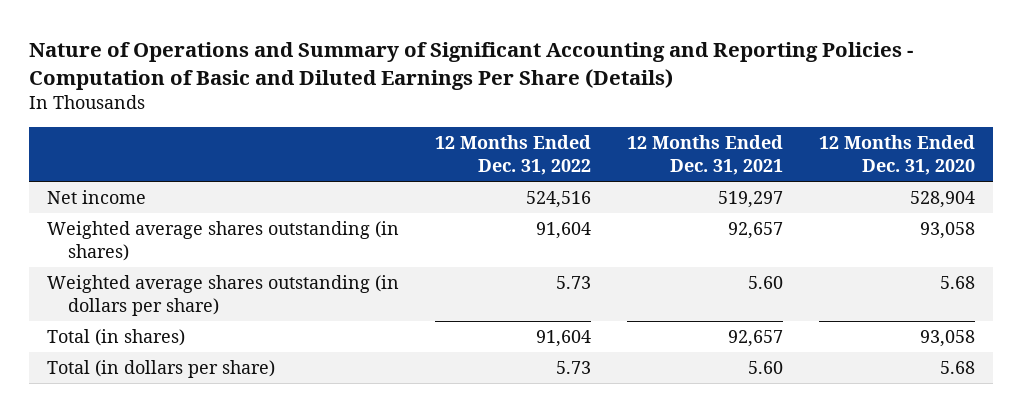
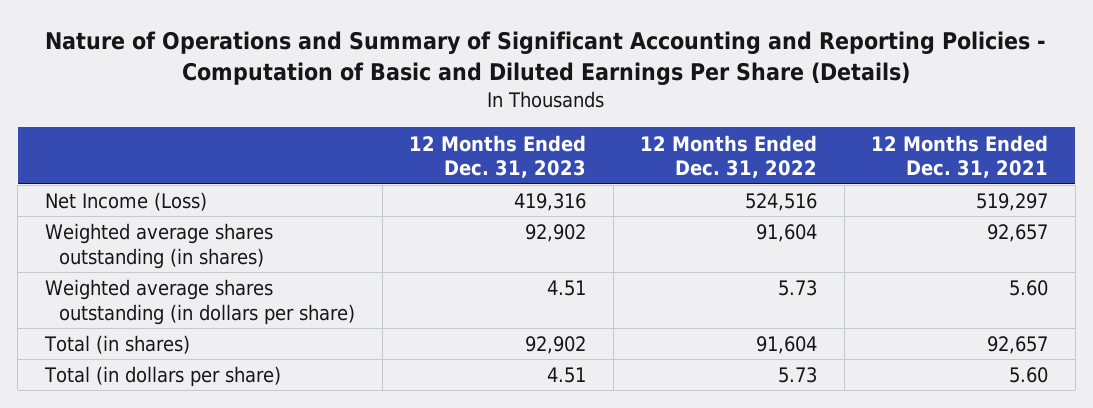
[819,135,976,176] 12 Months Ended Dec. 31, 2020 -> none
none -> [409,134,587,179] 12 Months Ended Dec. 31, 2023
[47,190,147,205] Net income -> [44,192,207,212] Net Income (Loss)

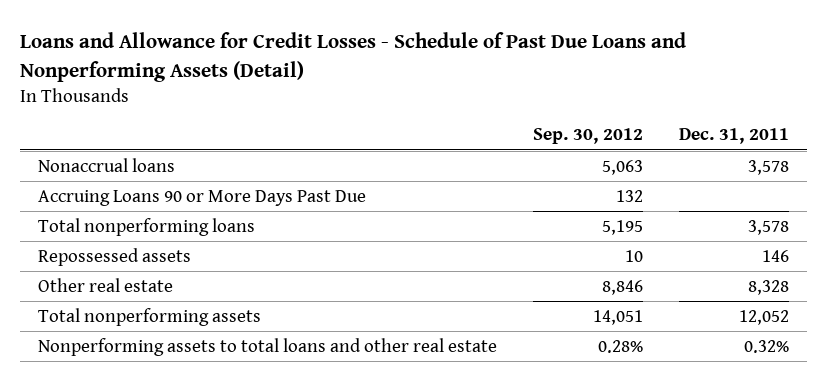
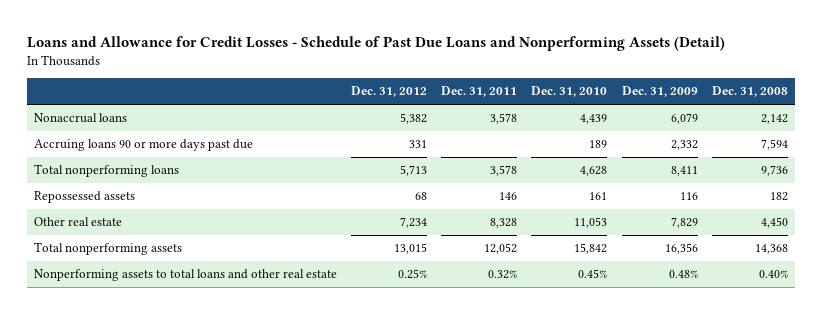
[532,128,643,145] Sep. 30, 2012 -> none
none -> [350,86,427,98] Dec. 31, 2012
none -> [531,86,608,98] Dec. 31, 2010
none -> [621,86,698,98] Dec. 31, 2009
none -> [711,86,788,98] Dec. 31, 2008
[38,189,367,206] Accruing Loans 90 or More Days Past Due -> [33,139,253,152] Accruing loans 90 or more days past due

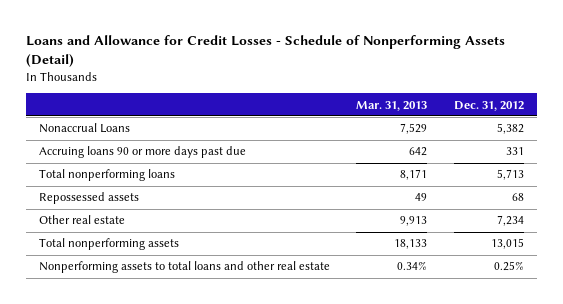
[26,35,725,51] Loans and Allowance for Credit Losses - Schedule of Past Due Loans and Nonperforming Assets (Detail) -> [26,35,506,68] Loans and Allowance for Credit Losses - Schedule of Nonperforming Assets (Detail)
[441,86,518,98] Dec. 31, 2011 -> none
[531,86,608,98] Dec. 31, 2010 -> none
[621,86,698,98] Dec. 31, 2009 -> none
[711,86,788,98] Dec. 31, 2008 -> none
none -> [356,100,428,111] Mar. 31, 2013
[33,113,127,124] Nonaccrual loans -> [39,123,131,134] Nonaccrual Loans

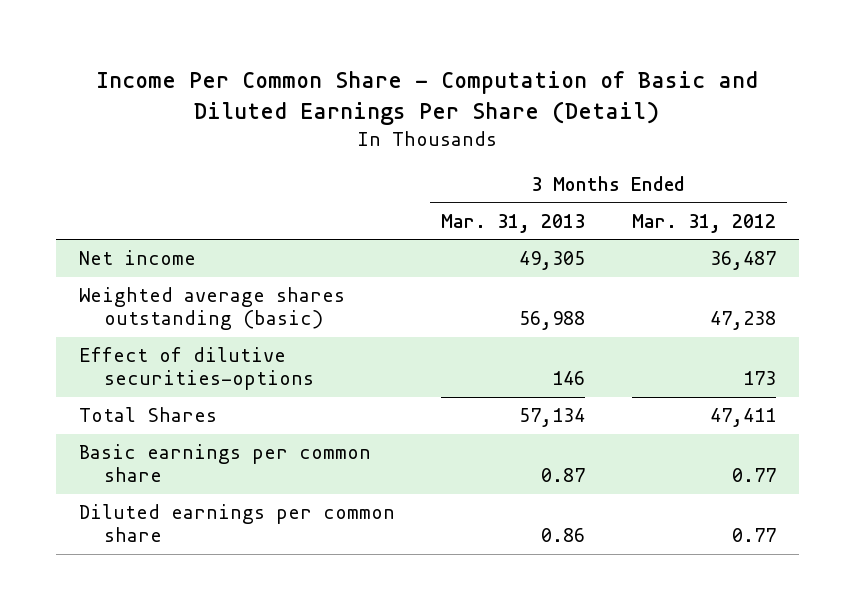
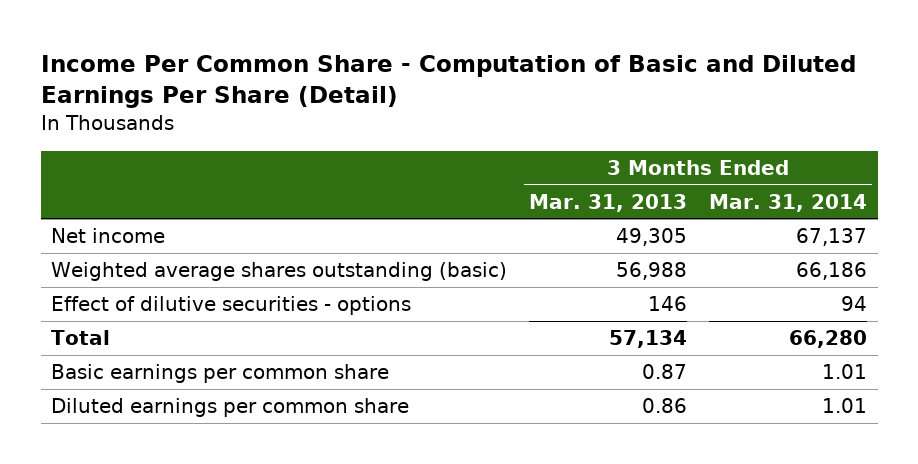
[631,213,776,233] Mar. 31, 2012 -> none
none -> [708,193,867,212] Mar. 31, 2014
[79,347,314,391] Effect of dilutive securities-options -> [51,296,412,316] Effect of dilutive securities - options
[79,407,218,423] Total Shares -> [51,330,111,346] Total

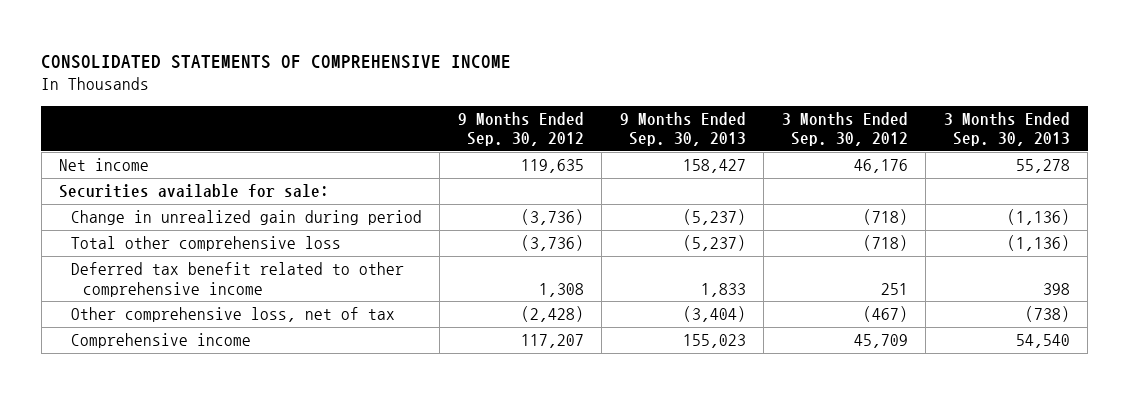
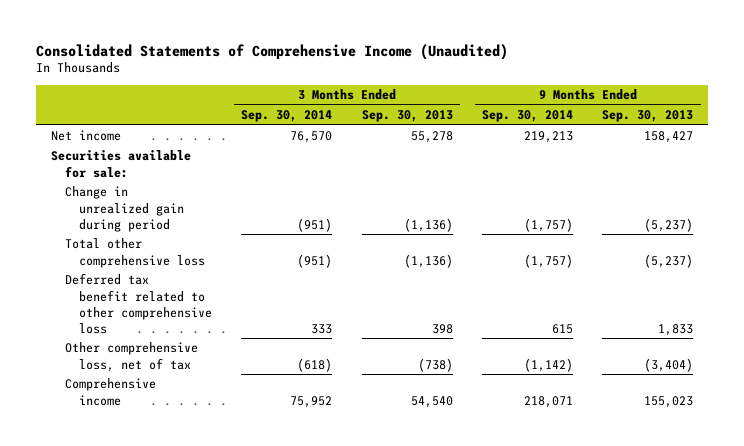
[41,54,512,69] CONSOLIDATED STATEMENTS OF COMPREHENSIVE INCOME -> [36,43,509,60] Consolidated Statements of Comprehensive Income (Unaudited)
[457,111,584,147] 9 Months Ended Sep. 30, 2012 -> none
[781,111,908,147] 3 Months Ended Sep. 30, 2012 -> none
none -> [241,110,333,123] Sep. 30, 2014
none -> [482,110,574,123] Sep. 30, 2014
[70,262,404,297] Deferred tax benefit related to other comprehensive income -> [64,273,212,334] Deferred tax benefit related to other comprehensive loss

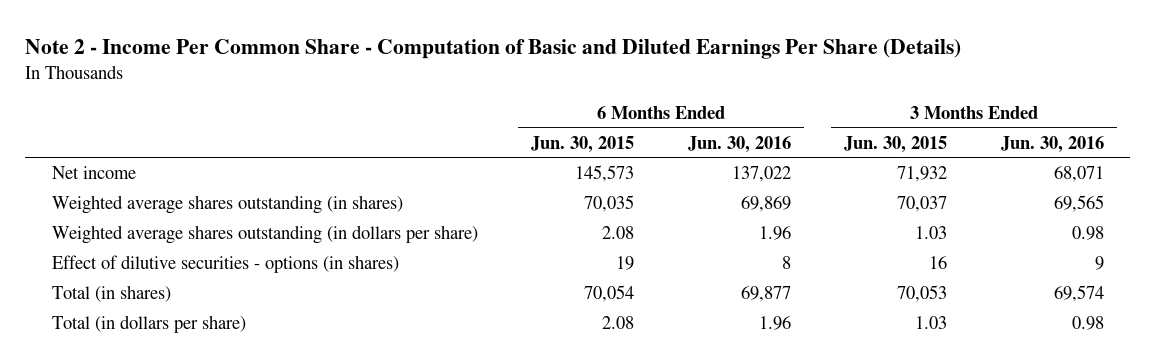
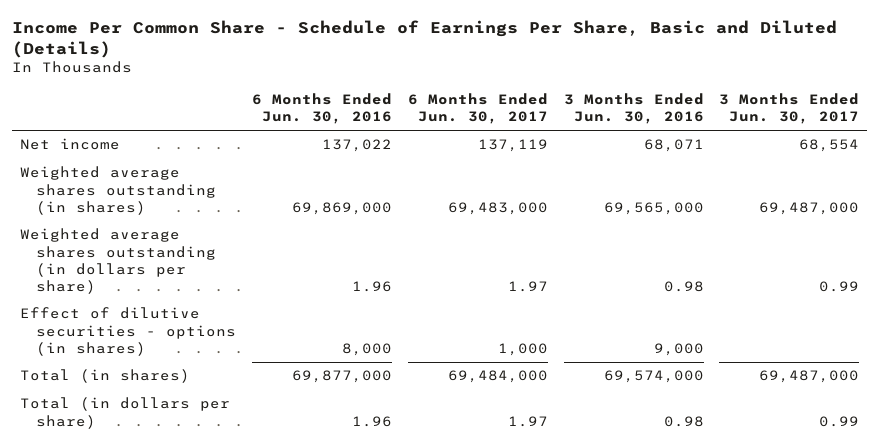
[24,38,961,59] Note 2 - Income Per Common Share - Computation of Basic and Diluted Earnings Per Share (Details) -> [12,20,838,58] Income Per Common Share - Schedule of Earnings Per Share, Basic and Diluted (Details)
[531,135,635,153] Jun. 30, 2015 -> none
[844,135,948,153] Jun. 30, 2015 -> none
none -> [407,92,548,125] 6 Months Ended Jun. 30, 2017
none -> [719,92,860,125] 3 Months Ended Jun. 30, 2017
[740,196,791,213] 69,869 -> [291,202,392,216] 69,869,000
[1053,195,1104,213] 69,565 -> [603,202,704,216] 69,565,000
[781,256,791,270] 8 -> [341,343,392,357] 8,000
[1094,256,1104,271] 9 -> [653,343,704,357] 9,000
[740,286,791,303] 69,877 -> [291,370,392,384] 69,877,000
[1053,285,1104,303] 69,574 -> [603,370,704,384] 69,574,000

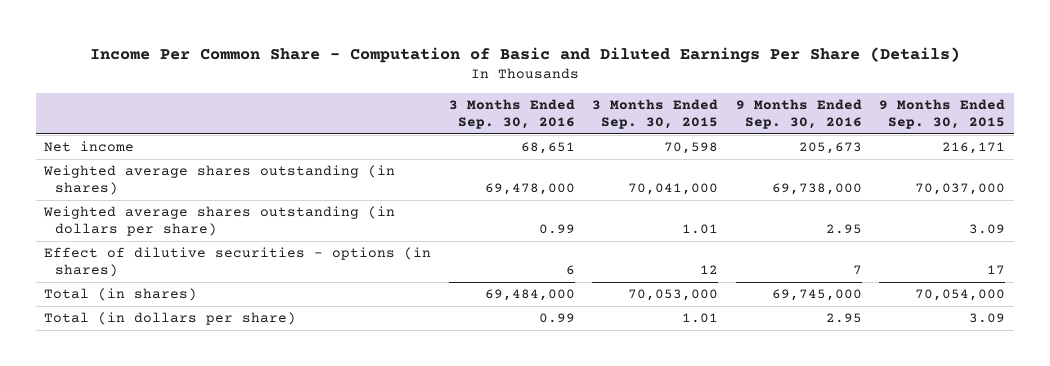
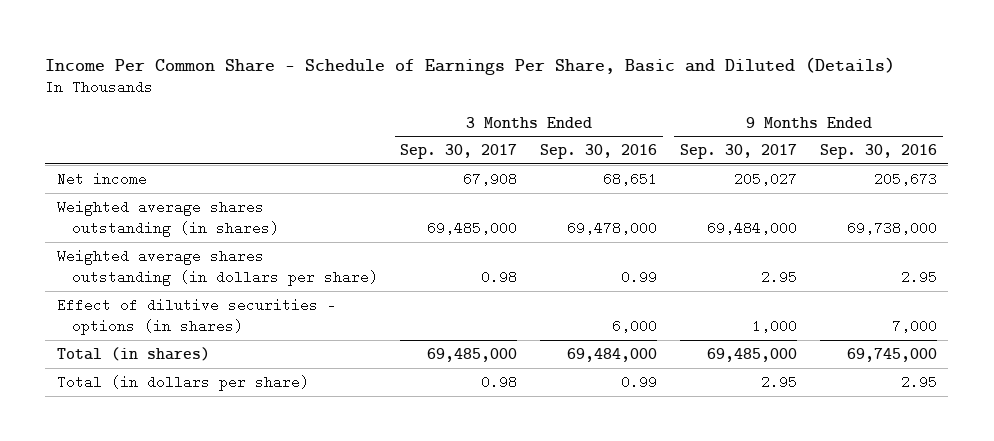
[89,46,960,63] Income Per Common Share - Computation of Basic and Diluted Earnings Per Share (Details) -> [45,56,896,75] Income Per Common Share - Schedule of Earnings Per Share, Basic and Diluted (Details)
[592,99,719,130] 3 Months Ended Sep. 30, 2015 -> none
[879,99,1006,130] 9 Months Ended Sep. 30, 2015 -> none
none -> [400,144,518,160] Sep. 30, 2017
none -> [680,144,798,160] Sep. 30, 2017
[565,265,575,276] 6 -> [612,318,658,333] 6,000
[852,265,862,276] 7 -> [891,318,937,333] 7,000

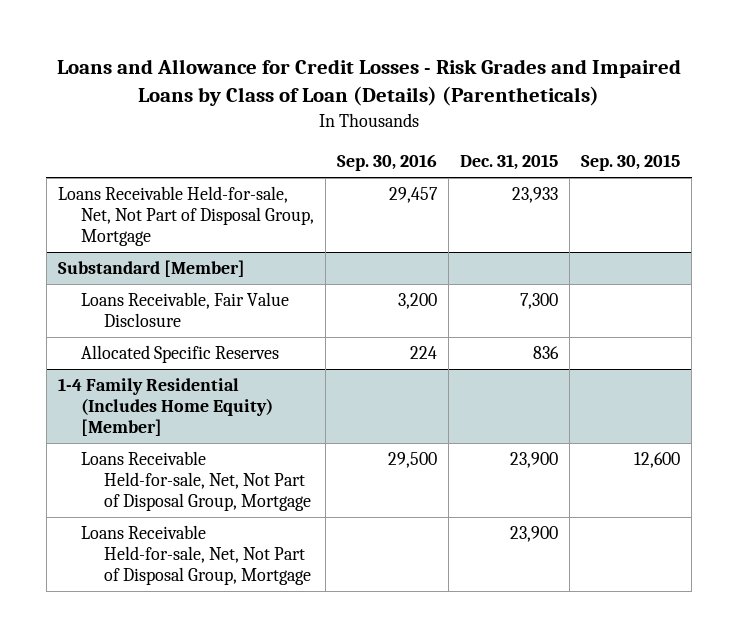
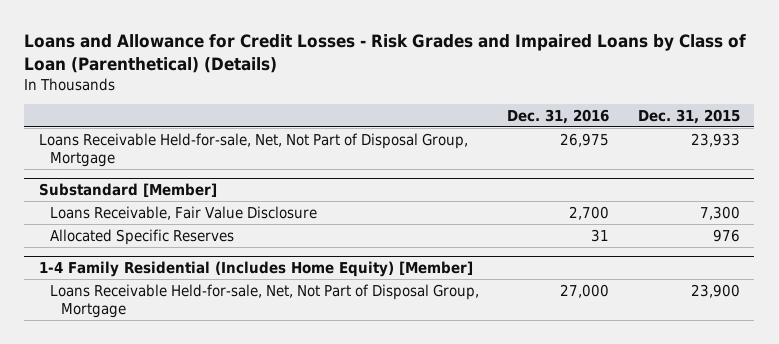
[56,59,681,107] Loans and Allowance for Credit Losses - Risk Grades and Impaired Loans by Class of Loan (Details) (Parentheticals) -> [24,33,747,73] Loans and Allowance for Credit Losses - Risk Grades and Impaired Loans by Class of Loan (Parenthetical) (Details)
[336,154,437,172] Sep. 30, 2016 -> none
[581,154,681,172] Sep. 30, 2015 -> none
none -> [507,109,610,125] Dec. 31, 2016
[533,346,560,360] 836 -> [713,228,741,242] 976
[80,525,312,586] Loans Receivable Held-for-sale, Net, Not Part of Disposal Group, Mortgage -> none

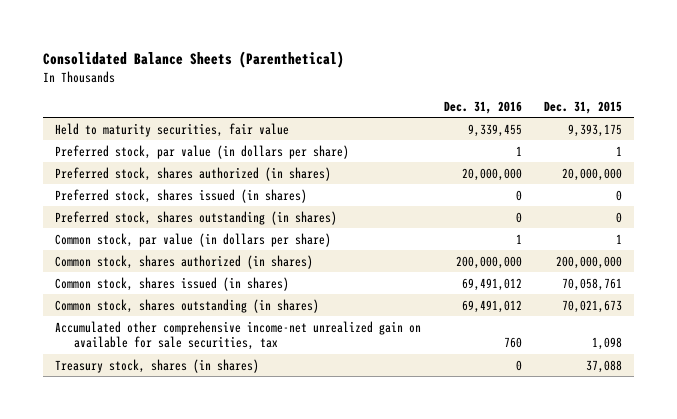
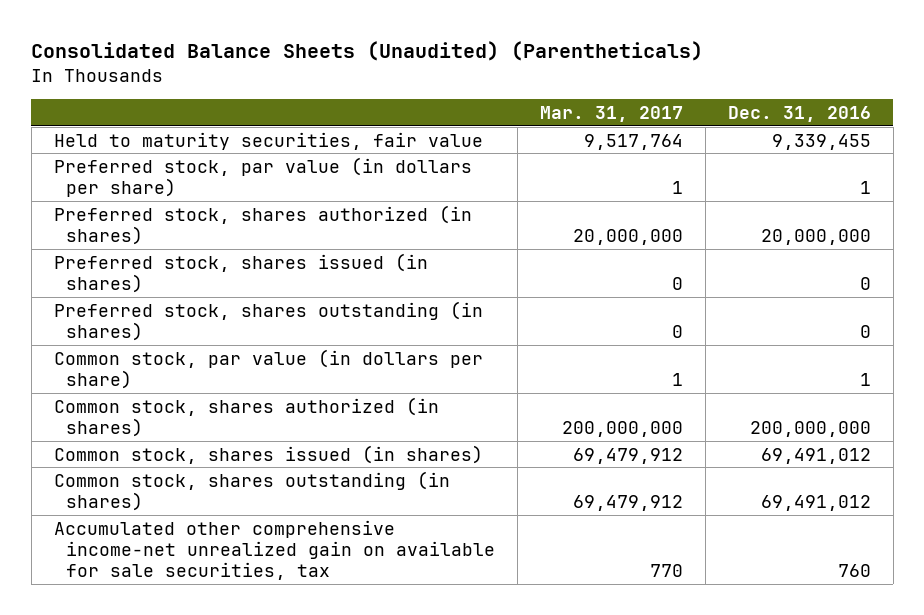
[43,50,345,68] Consolidated Balance Sheets (Parenthetical) -> [31,41,704,62] Consolidated Balance Sheets (Unaudited) (Parentheticals)
[544,100,623,114] Dec. 31, 2015 -> none
none -> [540,105,684,122] Mar. 31, 2017
[54,358,259,373] Treasury stock, shares (in shares) -> none

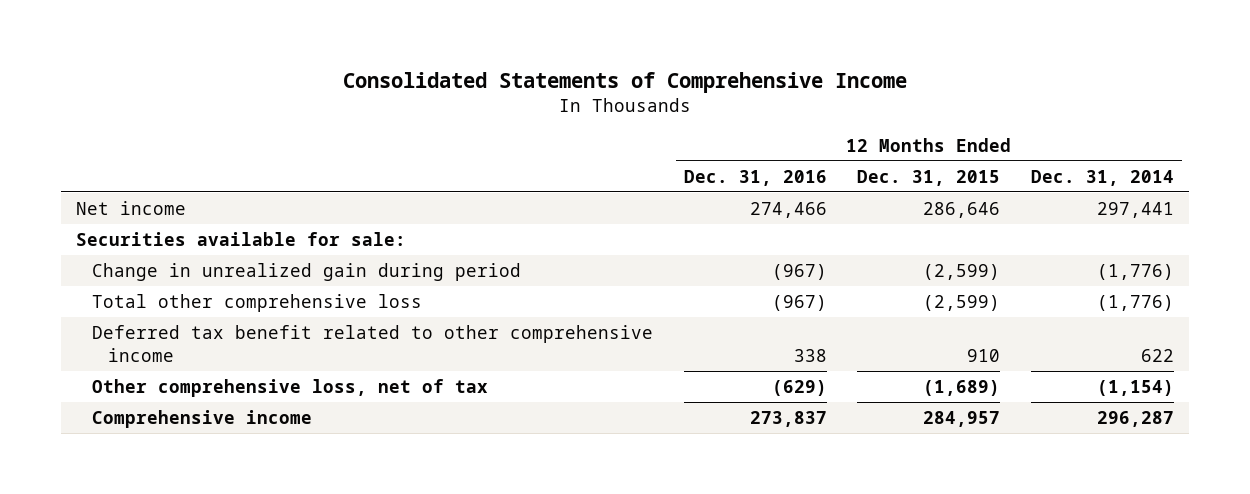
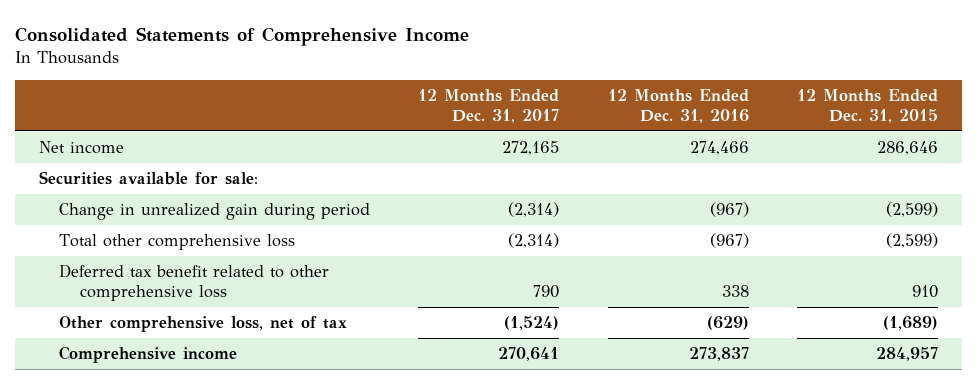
[1031,169,1175,186] Dec. 31, 2014 -> none
none -> [418,89,560,124] 12 Months Ended Dec. 31, 2017
[92,324,654,362] Deferred tax benefit related to other comprehensive income -> [59,264,330,302] Deferred tax benefit related to other comprehensive loss

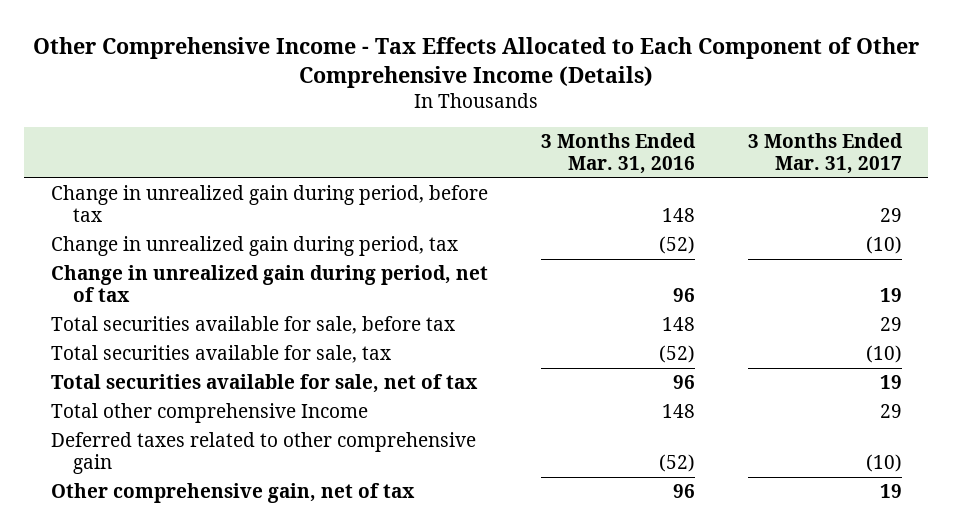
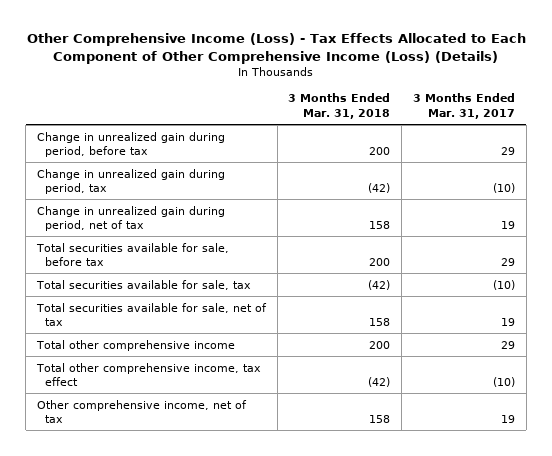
[33,36,920,88] Other Comprehensive Income - Tax Effects Allocated to Each Component of Other Comprehensive Income (Details) -> [27,33,527,64] Other Comprehensive Income (Loss) - Tax Effects Allocated to Each Component of Other Comprehensive Income (Loss) (Details)
[540,133,696,174] 3 Months Ended Mar. 31, 2016 -> none
none -> [288,93,391,119] 3 Months Ended Mar. 31, 2018
[50,403,368,424] Total other comprehensive Income -> [36,339,236,351] Total other comprehensive income
[50,432,476,475] Deferred taxes related to other comprehensive gain -> [36,362,262,386] Total other comprehensive income, tax effect
[50,483,415,504] Other comprehensive gain, net of tax -> [37,399,248,423] Other comprehensive income, net of tax

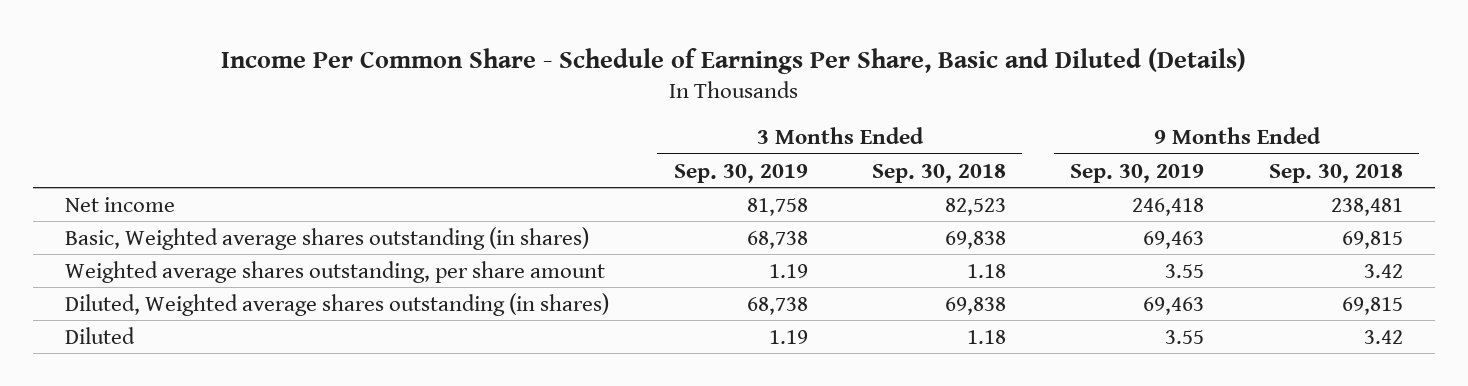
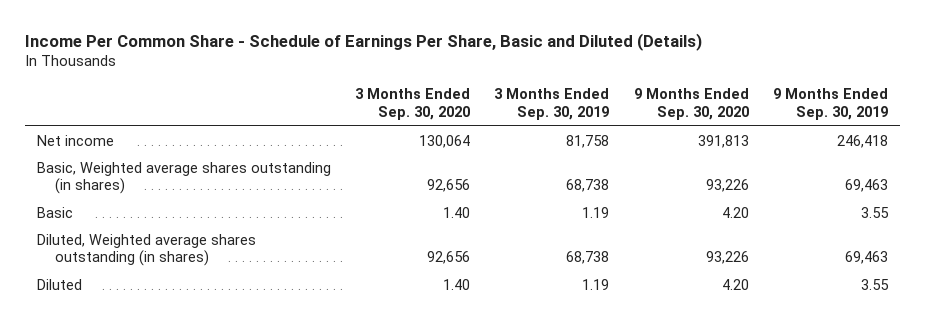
[871,163,1006,183] Sep. 30, 2018 -> none
[1268,163,1403,183] Sep. 30, 2018 -> none
none -> [355,88,471,121] 3 Months Ended Sep. 30, 2020
none -> [633,88,749,121] 9 Months Ended Sep. 30, 2020
[65,260,606,283] Weighted average shares outstanding, per share amount -> [36,206,73,218] Basic

